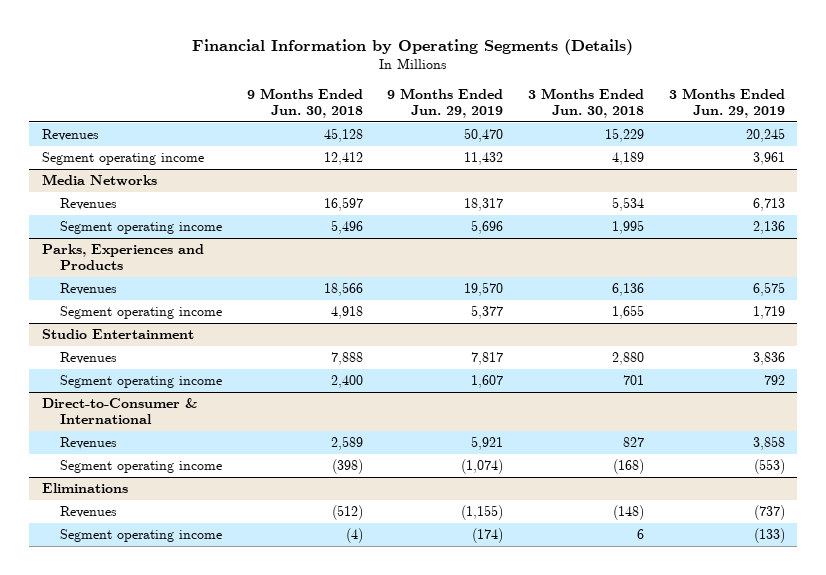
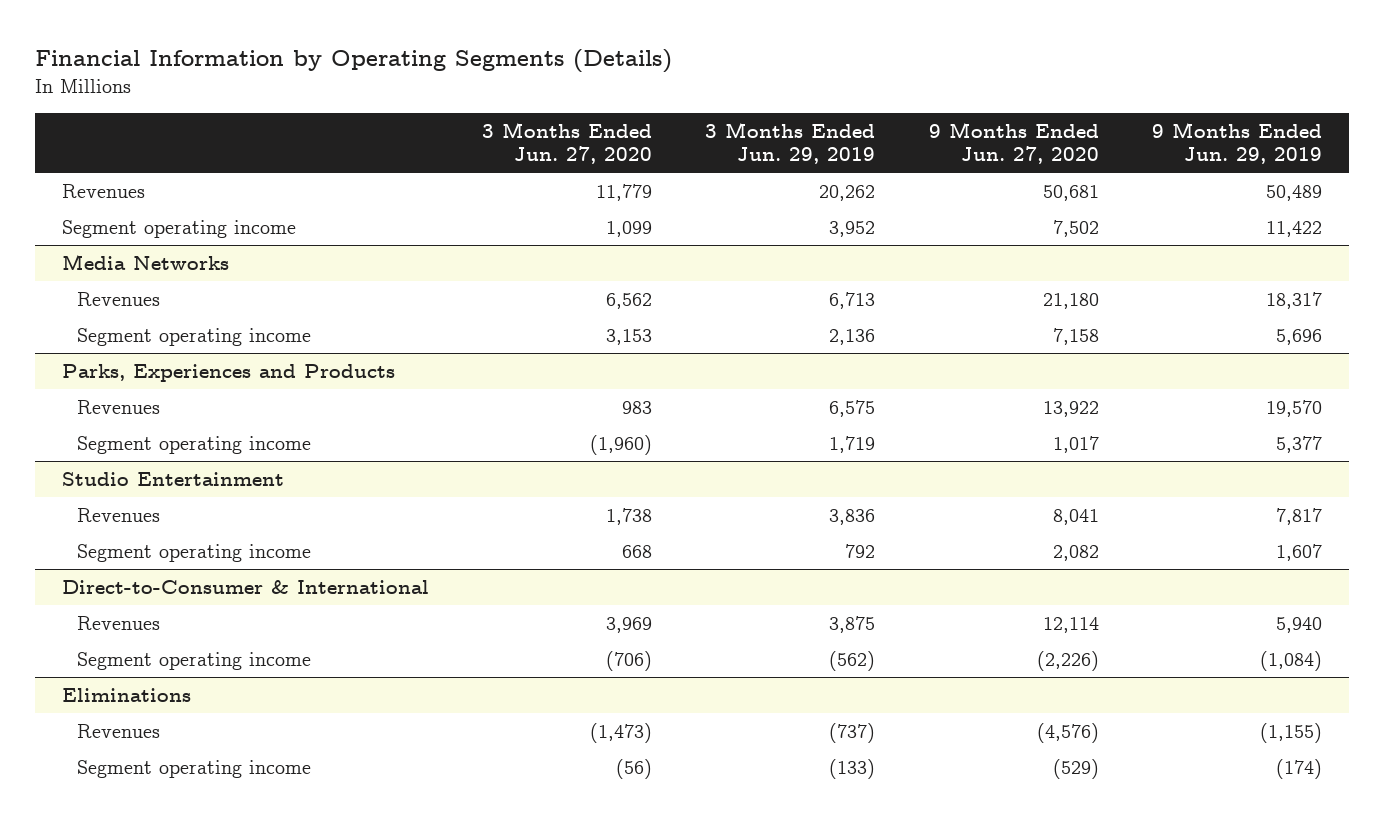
[246,88,363,119] 9 Months Ended Jun. 30, 2018 -> none
[527,88,644,119] 3 Months Ended Jun. 30, 2018 -> none
none -> [482,121,653,165] 3 Months Ended Jun. 27, 2020
none -> [928,121,1099,165] 9 Months Ended Jun. 27, 2020
[464,128,504,143] 50,470 -> [1266,184,1323,201] 50,489
[745,128,785,143] 20,245 -> [819,184,876,201] 20,262
[464,152,504,166] 11,432 -> [1266,220,1323,237] 11,422
[752,152,785,166] 3,961 -> [829,220,876,237] 3,952
[471,436,504,451] 5,921 -> [1276,616,1323,633] 5,940
[752,436,785,451] 3,858 -> [829,615,876,633] 3,875
[461,459,504,475] (1,074) -> [1260,650,1323,671] (1,084)
[753,459,785,475] (553) -> [829,650,876,671] (562)

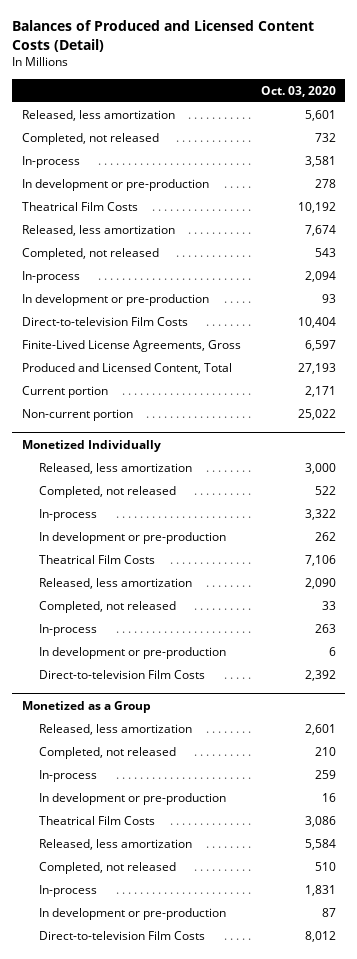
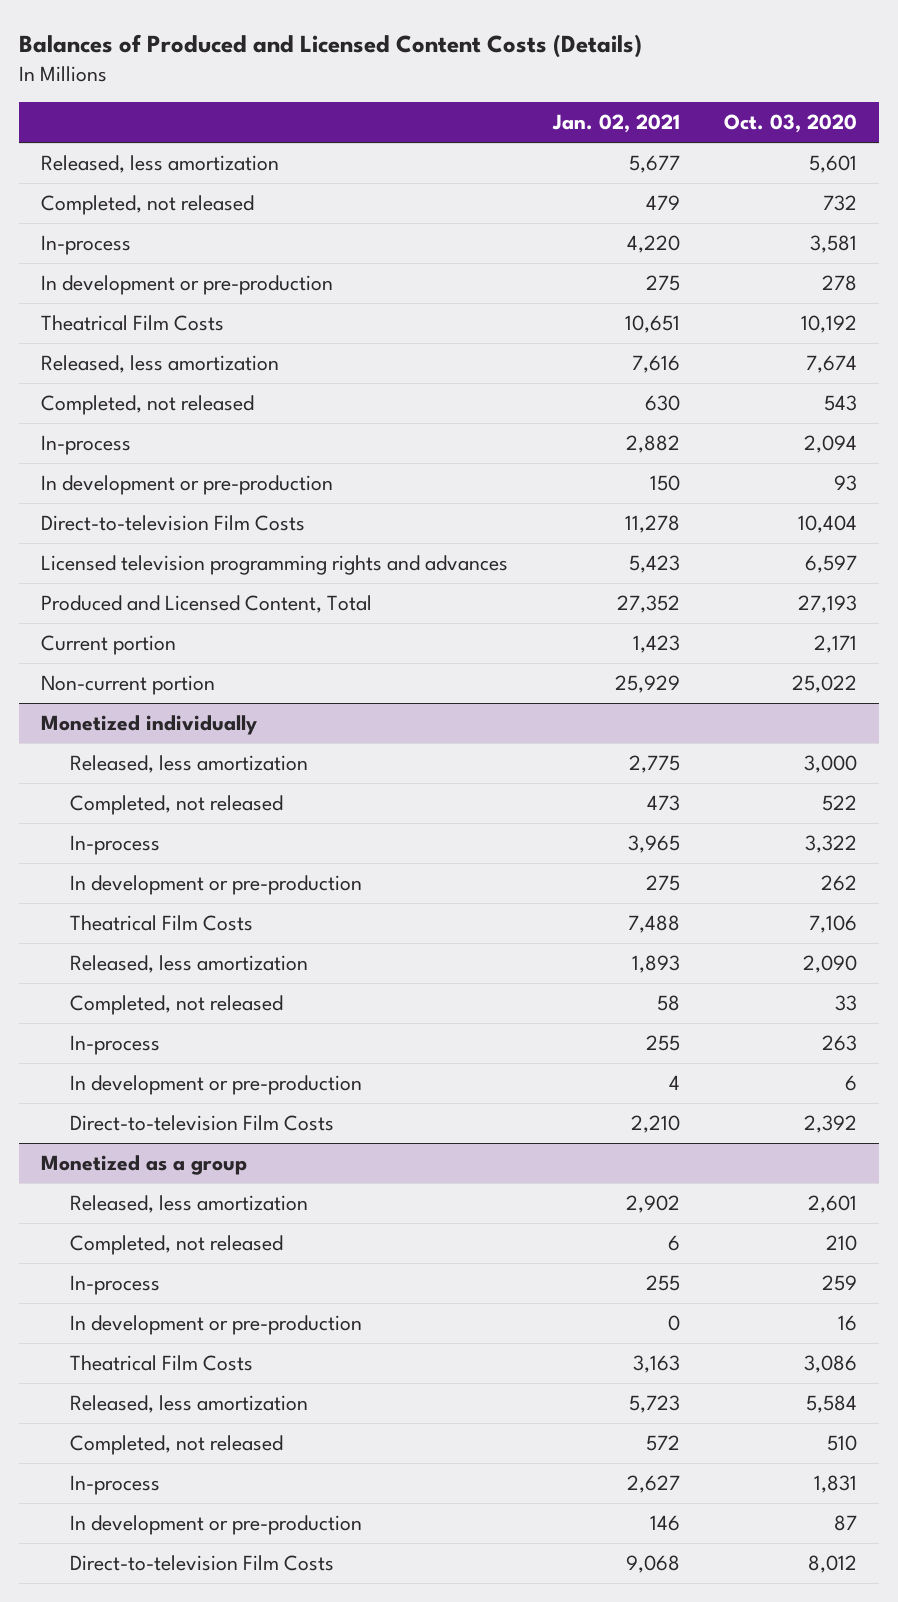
[11,19,314,52] Balances of Produced and Licensed Content Costs (Detail) -> [19,34,643,59] Balances of Produced and Licensed Content Costs (Details)
none -> [551,114,680,134] Jan. 02, 2021
[21,339,241,352] Finite-Lived License Agreements, Gross -> [41,554,509,575] Licensed television programming rights and advances
[21,439,161,452] Monetized Individually -> [41,714,258,735] Monetized individually
[21,700,151,713] Monetized as a Group -> [41,1154,248,1175] Monetized as a group

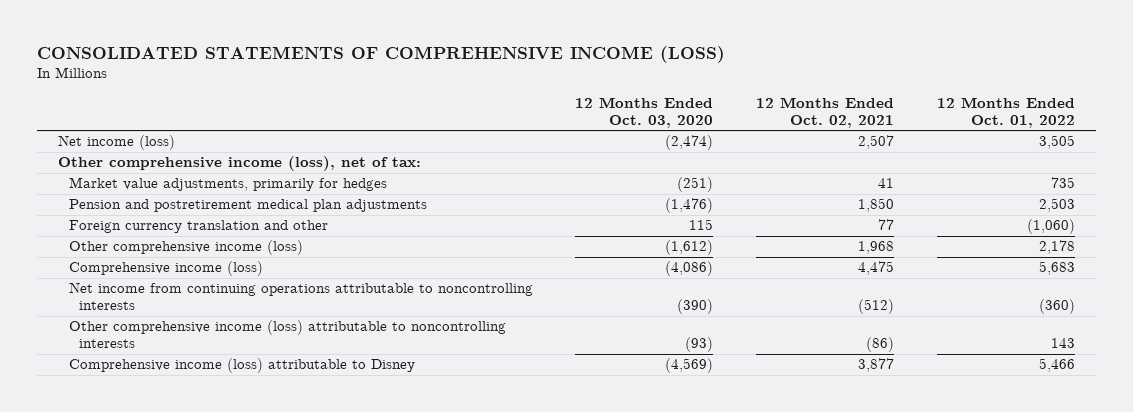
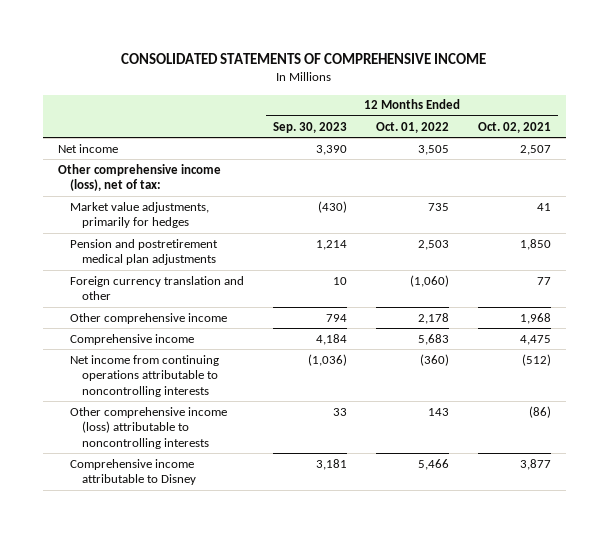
[36,45,725,63] CONSOLIDATED STATEMENTS OF COMPREHENSIVE INCOME (LOSS) -> [121,52,487,64] CONSOLIDATED STATEMENTS OF COMPREHENSIVE INCOME
[575,97,714,128] 12 Months Ended Oct. 03, 2020 -> none
none -> [272,121,347,133] Sep. 30, 2023
[58,135,176,151] Net income (loss) -> [57,143,118,153] Net income
[68,240,303,256] Other comprehensive income (loss) -> [69,312,227,324] Other comprehensive income
[68,261,263,277] Comprehensive income (loss) -> [69,333,194,345] Comprehensive income
[68,358,415,374] Comprehensive income (loss) attributable to Disney -> [69,458,197,486] Comprehensive income attributable to Disney

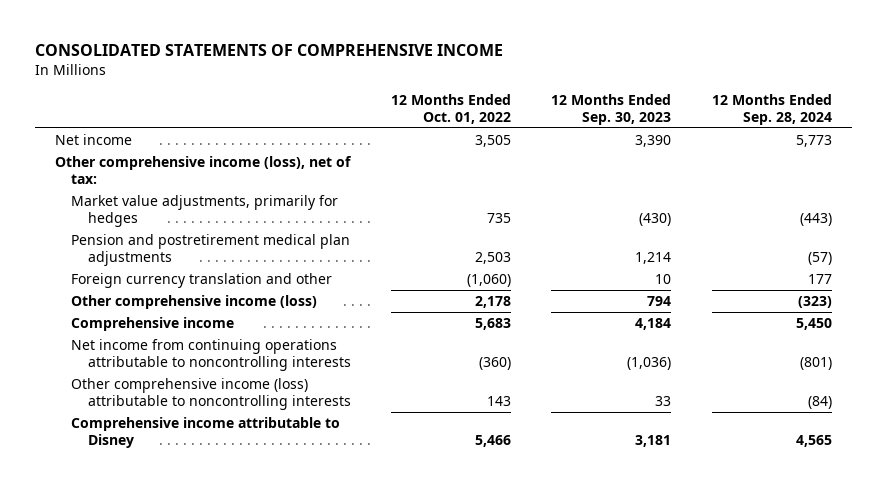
[478,121,552,133] Oct. 02, 2021 -> none
none -> [711,94,832,125] 12 Months Ended Sep. 28, 2024
[69,312,227,324] Other comprehensive income -> [71,295,318,310] Other comprehensive income (loss)

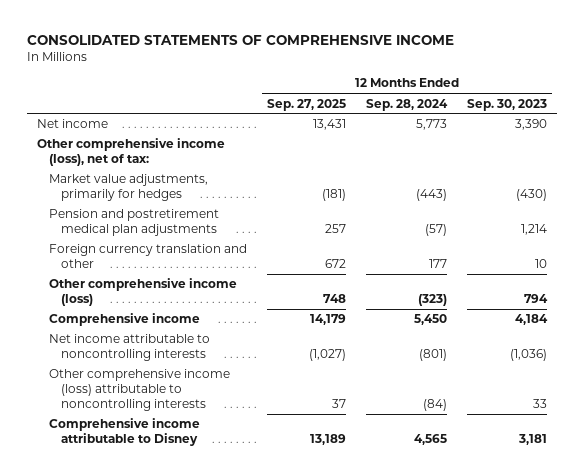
[390,94,511,124] 12 Months Ended Oct. 01, 2022 -> none
none -> [267,98,347,111] Sep. 27, 2025
[71,339,351,371] Net income from continuing operations attributable to noncontrolling interests -> [49,334,211,361] Net income attributable to noncontrolling interests

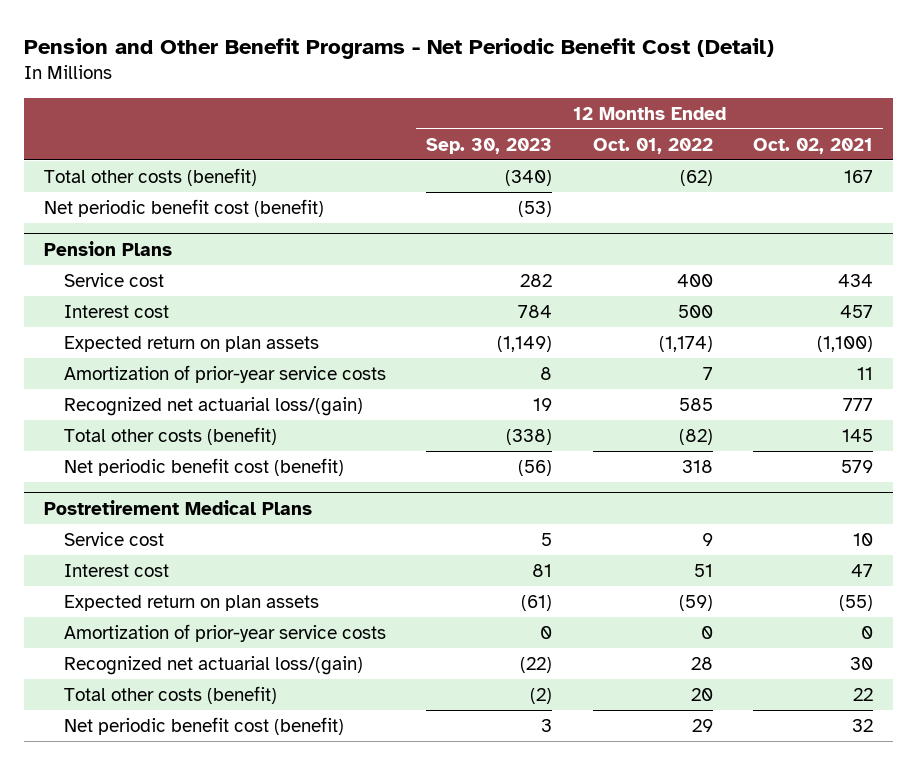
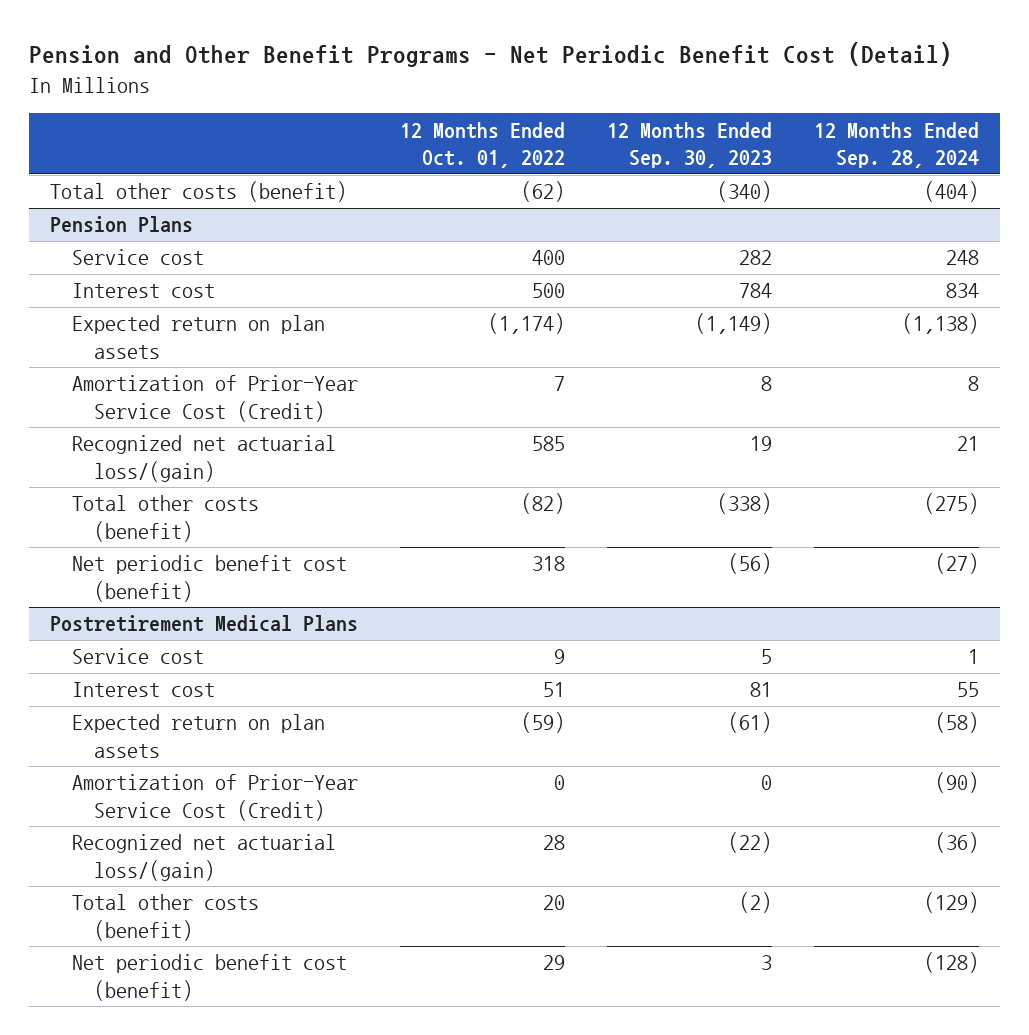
[753,137,874,154] Oct. 02, 2021 -> none
none -> [813,121,979,169] 12 Months Ended Sep. 28, 2024
[44,198,325,217] Net periodic benefit cost (benefit) -> none
[64,364,387,383] Amortization of prior-year service costs -> [71,375,358,422] Amortization of Prior-Year Service Cost (Credit)
[64,623,387,642] Amortization of prior-year service costs -> [71,774,358,821] Amortization of Prior-Year Service Cost (Credit)

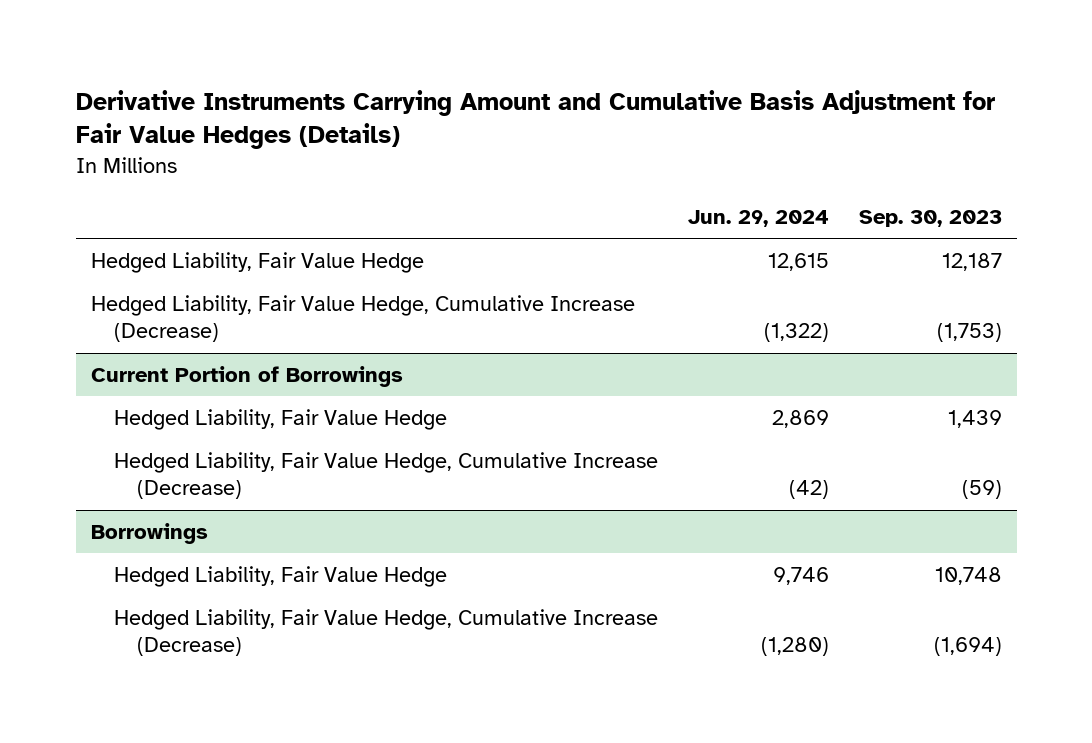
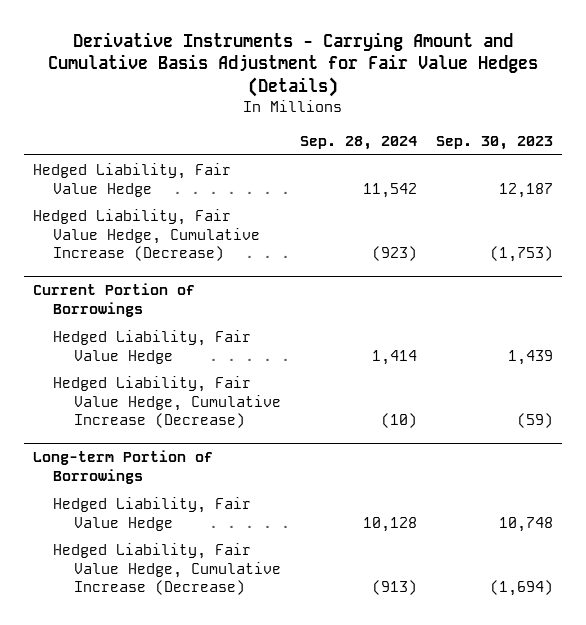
[75,89,995,150] Derivative Instruments Carrying Amount and Cumulative Basis Adjustment for Fair Value Hedges (Details) -> [47,31,538,98] Derivative Instruments - Carrying Amount and Cumulative Basis Adjustment for Fair Value Hedges (Details)
[687,209,829,227] Jun. 29, 2024 -> none
none -> [299,135,417,150] Sep. 28, 2024
[90,523,208,545] Borrowings -> [33,450,214,484] Long-term Portion of Borrowings

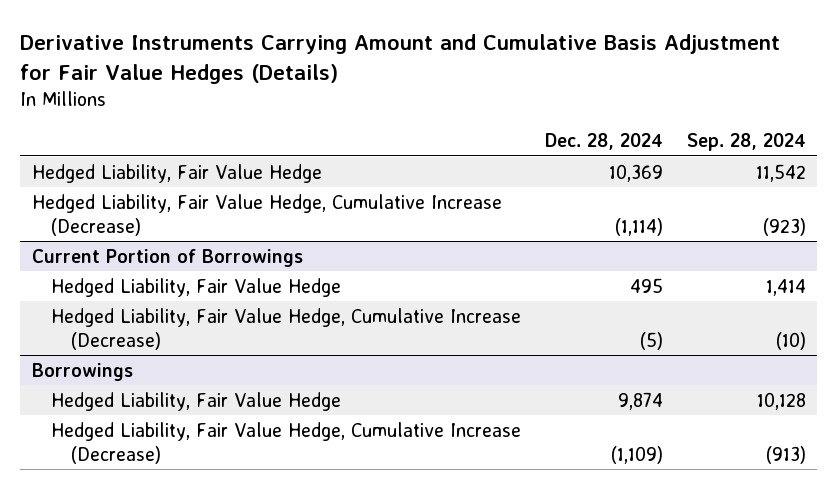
[47,31,538,98] Derivative Instruments - Carrying Amount and Cumulative Basis Adjustment for Fair Value Hedges (Details) -> [19,34,780,85] Derivative Instruments Carrying Amount and Cumulative Basis Adjustment for Fair Value Hedges (Details)
[435,135,553,150] Sep. 30, 2023 -> none
none -> [545,133,664,151] Dec. 28, 2024
[33,450,214,484] Long-term Portion of Borrowings -> [31,362,133,381] Borrowings

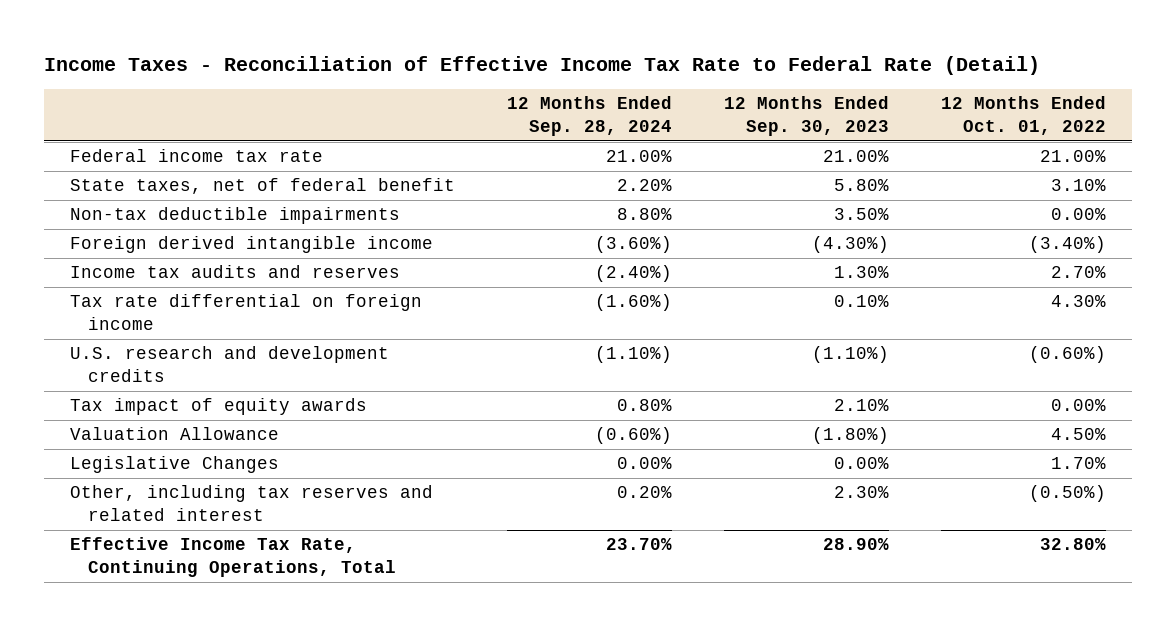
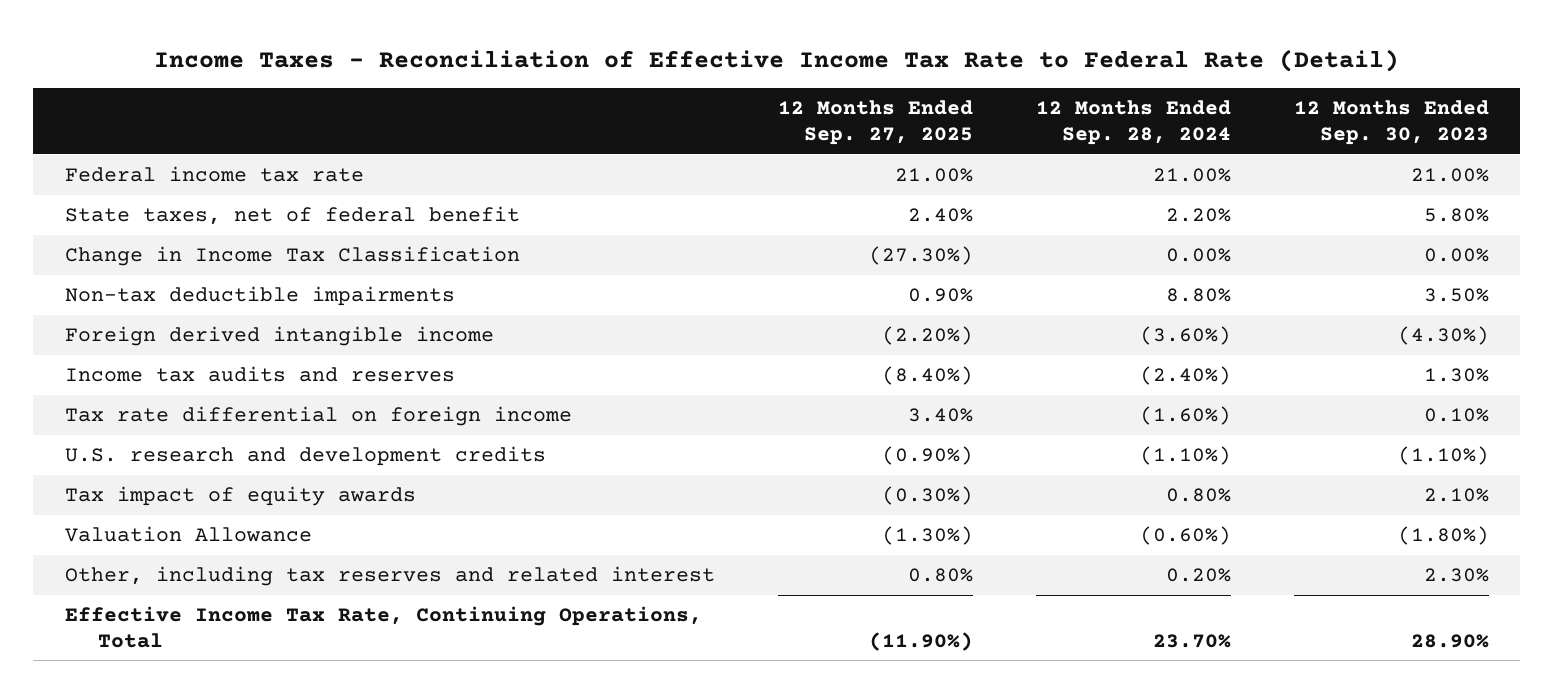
[941,96,1107,136] 12 Months Ended Oct. 01, 2022 -> none
none -> [777,100,973,146] 12 Months Ended Sep. 27, 2025
none -> [64,246,520,267] Change in Income Tax Classification
[70,456,280,474] Legislative Changes -> none

